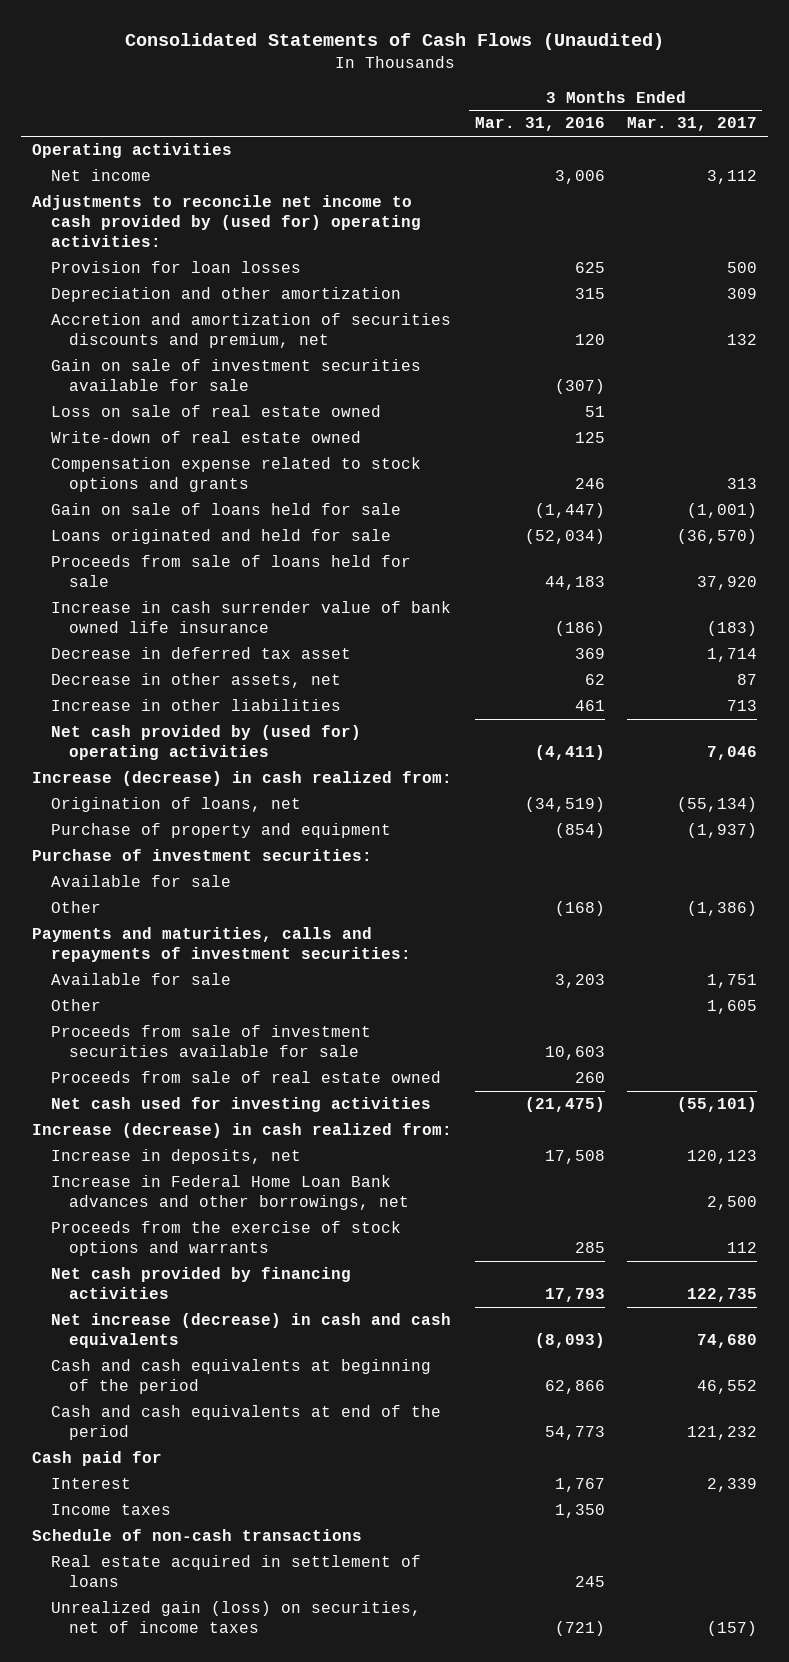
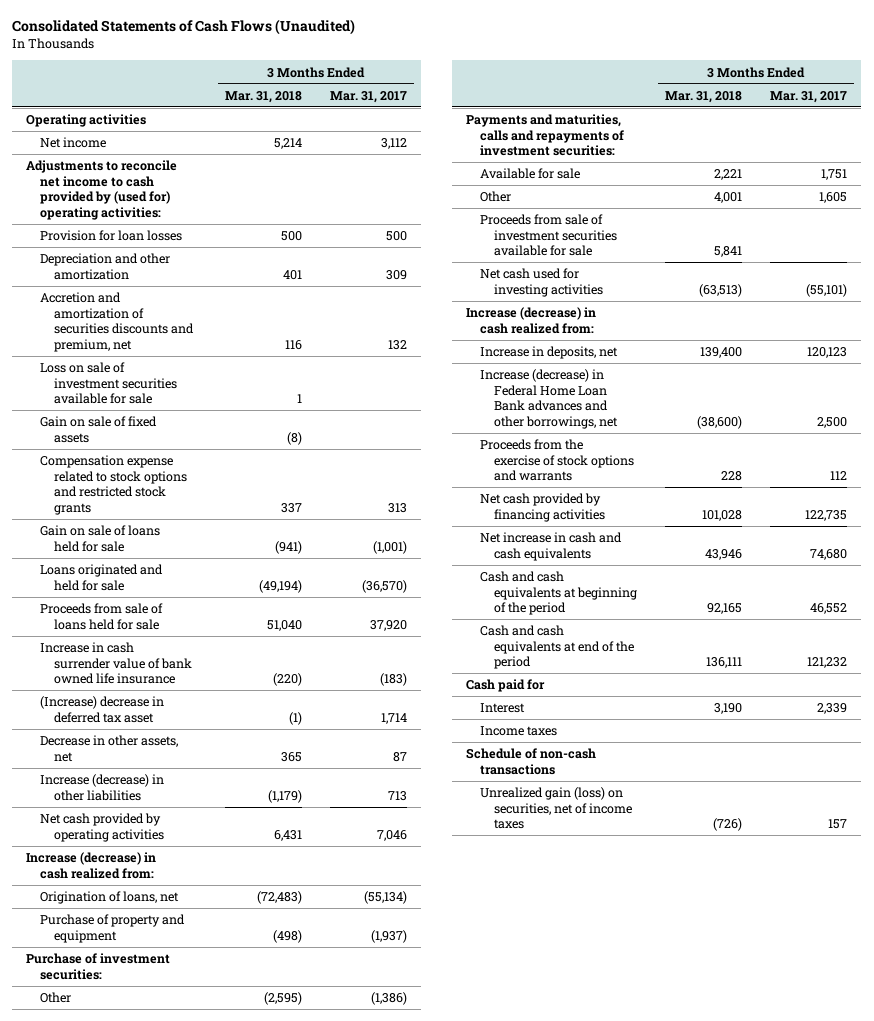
[474,117,605,132] Mar. 31, 2016 -> none
none -> [225,90,303,103] Mar. 31, 2018
[50,405,381,418] Loss on sale of real estate owned -> none
[50,431,361,444] Write-down of real estate owned -> none
[50,359,421,392] Gain on sale of investment securities available for sale -> [40,362,178,405] Loss on sale of investment securities available for sale
none -> [40,416,158,443] Gain on sale of fixed assets
[50,457,421,493] Compensation expense related to stock options and grants -> [40,455,188,515] Compensation expense related to stock options and restricted stock grants
[50,647,351,660] Decrease in deferred tax asset -> [40,696,165,723] (Increase) decrease in deferred tax asset
[50,699,341,712] Increase in other liabilities -> [40,774,165,801] Increase (decrease) in other liabilities
[50,725,361,761] Net cash provided by (used for) operating activities -> [40,813,165,842] Net cash provided by operating activities
[50,875,231,888] Available for sale -> none
[50,1071,441,1084] Proceeds from sale of real estate owned -> none
[50,1175,410,1211] Increase in Federal Home Loan Bank advances and other borrowings, net -> [480,369,619,429] Increase (decrease) in Federal Home Loan Bank advances and other borrowings, net
[50,1313,451,1349] Net increase (decrease) in cash and cash equivalents -> [480,532,623,561] Net increase in cash and cash equivalents
[50,1555,421,1588] Real estate acquired in settlement of loans -> none
[706,1621,757,1637] (157) -> [828,819,848,830] 157

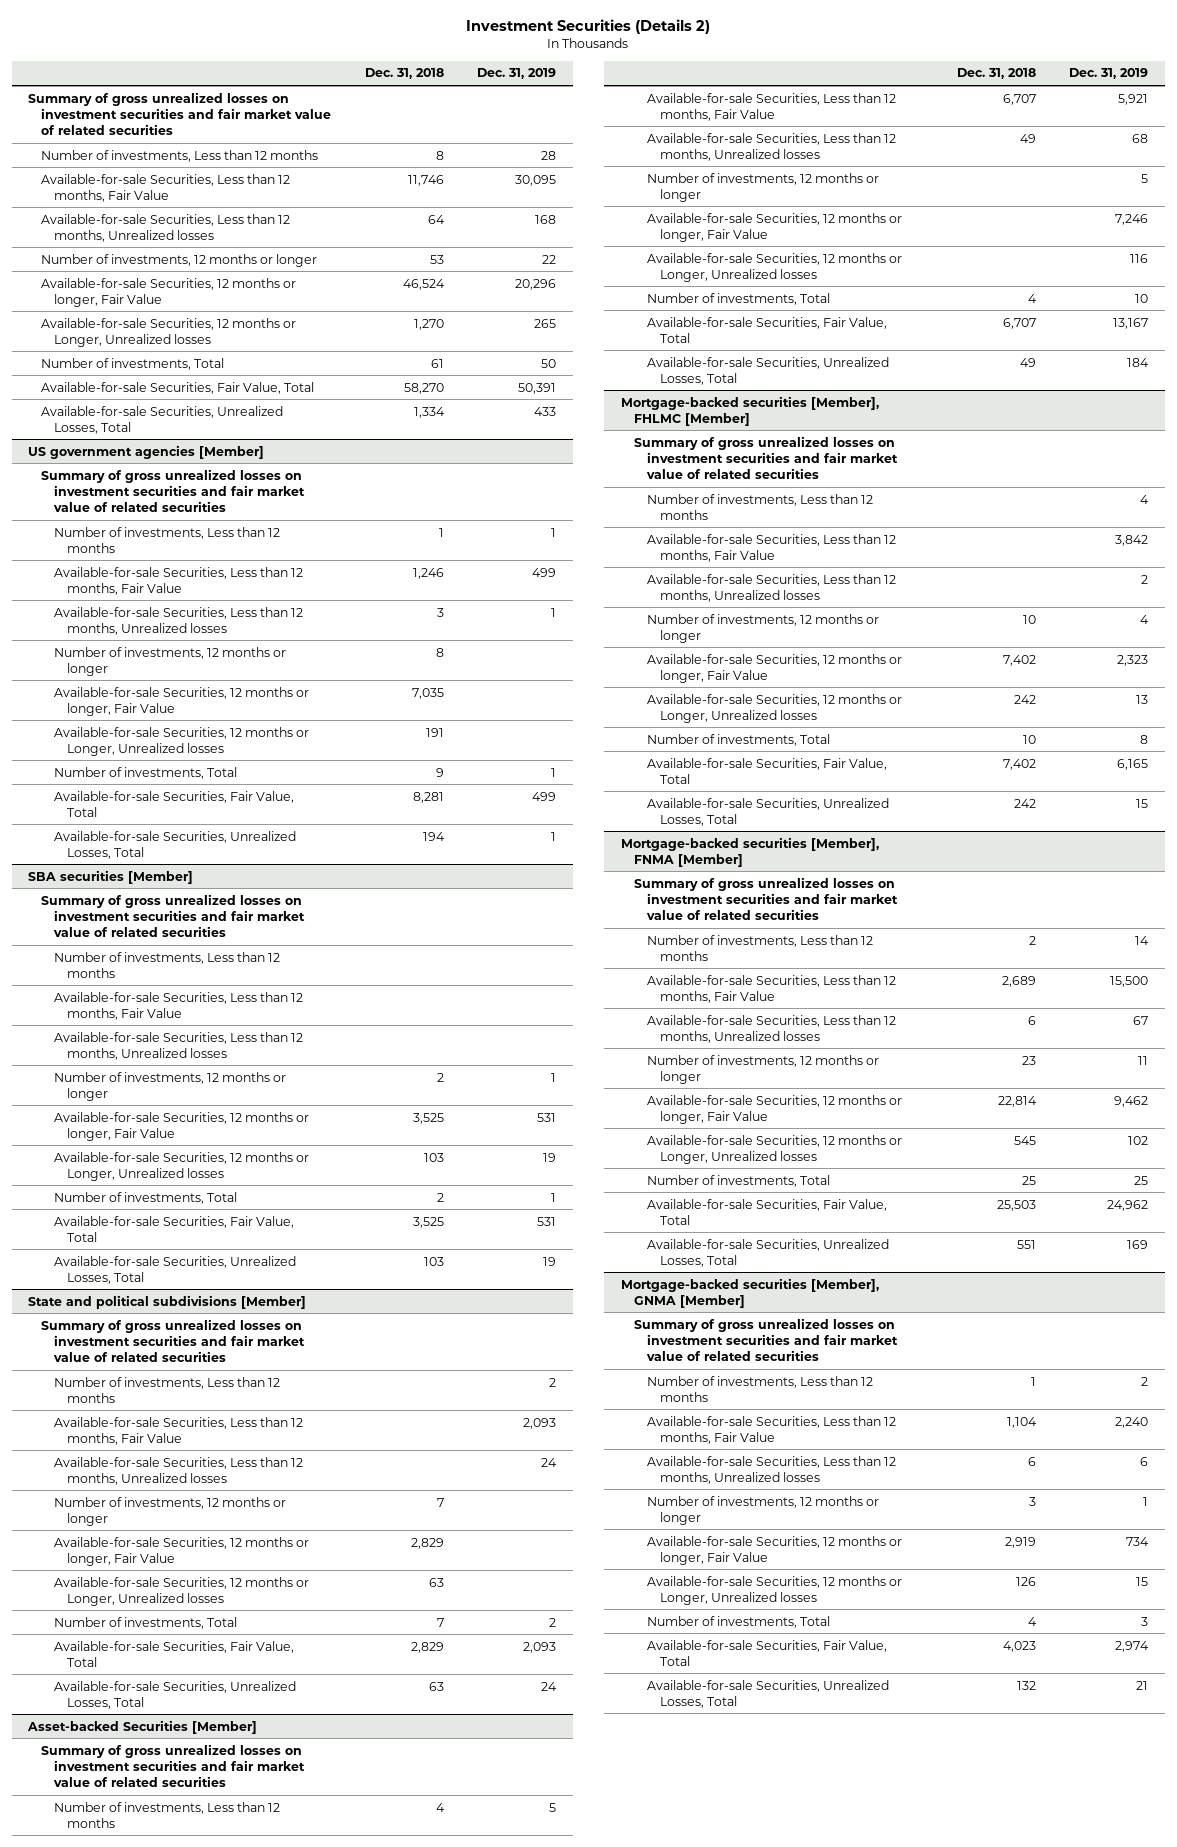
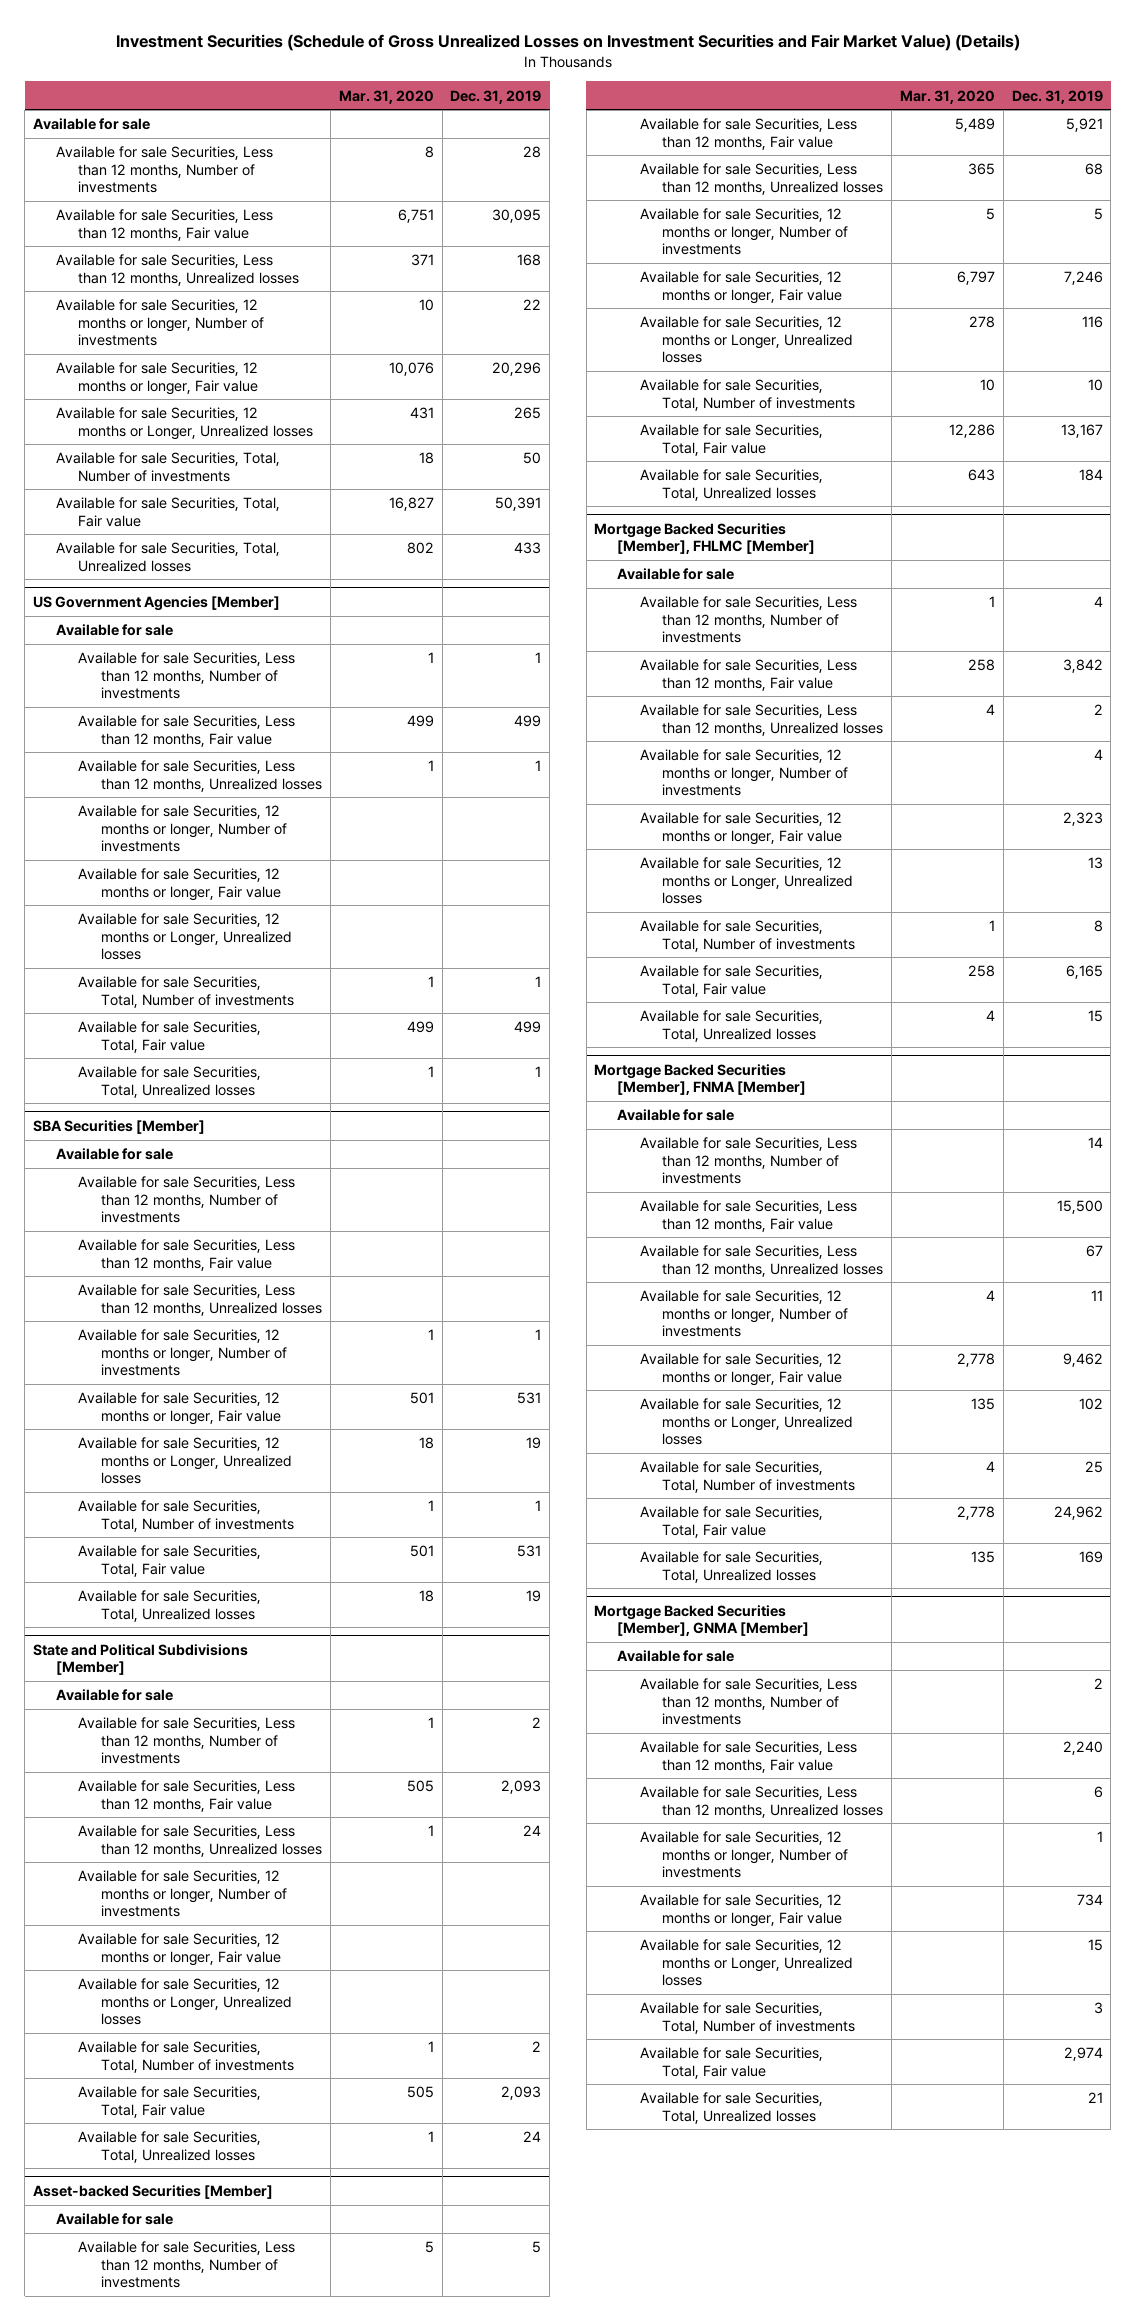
[466,19,711,35] Investment Securities (Details 2) -> [115,34,1020,52] Investment Securities (Schedule of Gross Unrealized Losses on Investment Securities and Fair Market Value) (Details)
[364,68,444,80] Dec. 31, 2018 -> none
none -> [338,89,434,104] Mar. 31, 2020
[28,91,332,135] Summary of gross unrealized losses on investment securities and fair market value of related securities -> none
[41,468,306,512] Summary of gross unrealized losses on investment securities and fair market value of related securities -> none
[41,893,306,937] Summary of gross unrealized losses on investment securities and fair market value of related securities -> none
[41,1318,306,1362] Summary of gross unrealized losses on investment securities and fair market value of related securities -> none
none -> [33,118,151,131] Available for sale
[41,149,319,162] Number of investments, Less than 12 months -> [55,146,273,194] Available for sale Securities, Less than 12 months, Number of investments
[41,173,291,202] Available-for-sale Securities, Less than 12 months, Fair Value -> [55,209,273,241] Available for sale Securities, Less than 12 months, Fair value
[41,213,291,242] Available-for-sale Securities, Less than 12 months, Unrealized losses -> [55,254,300,286] Available for sale Securities, Less than 12 months, Unrealized losses
[41,253,318,267] Number of investments, 12 months or longer -> [55,299,265,347] Available for sale Securities, 12 months or longer, Number of investments
[41,277,297,307] Available-for-sale Securities, 12 months or longer, Fair Value -> [55,362,259,395] Available for sale Securities, 12 months or longer, Fair value
[41,317,297,347] Available-for-sale Securities, 12 months or Longer, Unrealized losses -> [55,407,314,440] Available for sale Securities, 12 months or Longer, Unrealized losses
[41,357,225,370] Number of investments, Total -> [55,452,280,482] Available for sale Securities, Total, Number of investments
[41,381,315,394] Available-for-sale Securities, Fair Value, Total -> [55,497,280,527] Available for sale Securities, Total, Fair value
[41,405,284,434] Available-for-sale Securities, Unrealized Losses, Total -> [55,542,280,572] Available for sale Securities, Total, Unrealized losses
[28,444,265,459] US government agencies [Member] -> [33,595,281,611] US Government Agencies [Member]
none -> [55,624,173,637] Available for sale
[54,526,281,553] Number of investments, Less than 12 months -> [78,652,296,700] Available for sale Securities, Less than 12 months, Number of investments
[54,566,304,595] Available-for-sale Securities, Less than 12 months, Fair Value -> [78,715,296,747] Available for sale Securities, Less than 12 months, Fair value
[54,606,304,635] Available-for-sale Securities, Less than 12 months, Unrealized losses -> [78,760,323,792] Available for sale Securities, Less than 12 months, Unrealized losses
[54,646,287,676] Number of investments, 12 months or longer -> [78,805,288,853] Available for sale Securities, 12 months or longer, Number of investments
[54,686,310,716] Available-for-sale Securities, 12 months or longer, Fair Value -> [78,868,282,901] Available for sale Securities, 12 months or longer, Fair value
[54,726,310,756] Available-for-sale Securities, 12 months or Longer, Unrealized losses -> [78,913,293,961] Available for sale Securities, 12 months or Longer, Unrealized losses
[54,766,238,779] Number of investments, Total -> [78,976,295,1008] Available for sale Securities, Total, Number of investments
[54,790,295,817] Available-for-sale Securities, Fair Value, Total -> [78,1021,262,1053] Available for sale Securities, Total, Fair value
[54,830,297,859] Available-for-sale Securities, Unrealized Losses, Total -> [78,1066,262,1098] Available for sale Securities, Total, Unrealized losses
[28,869,194,884] SBA securities [Member] -> [33,1119,206,1134] SBA Securities [Member]
none -> [55,1148,173,1161] Available for sale
[54,951,281,978] Number of investments, Less than 12 months -> [78,1176,296,1224] Available for sale Securities, Less than 12 months, Number of investments
[54,991,304,1020] Available-for-sale Securities, Less than 12 months, Fair Value -> [78,1239,296,1271] Available for sale Securities, Less than 12 months, Fair value
[54,1031,304,1060] Available-for-sale Securities, Less than 12 months, Unrealized losses -> [78,1284,323,1316] Available for sale Securities, Less than 12 months, Unrealized losses
[54,1071,287,1101] Number of investments, 12 months or longer -> [78,1329,288,1377] Available for sale Securities, 12 months or longer, Number of investments
[54,1111,310,1141] Available-for-sale Securities, 12 months or longer, Fair Value -> [78,1392,282,1425] Available for sale Securities, 12 months or longer, Fair value
[54,1151,310,1181] Available-for-sale Securities, 12 months or Longer, Unrealized losses -> [78,1437,293,1485] Available for sale Securities, 12 months or Longer, Unrealized losses
[54,1191,238,1204] Number of investments, Total -> [78,1500,295,1532] Available for sale Securities, Total, Number of investments
[54,1215,295,1242] Available-for-sale Securities, Fair Value, Total -> [78,1545,262,1577] Available for sale Securities, Total, Fair value
[54,1255,297,1284] Available-for-sale Securities, Unrealized Losses, Total -> [78,1590,262,1622] Available for sale Securities, Total, Unrealized losses
[28,1294,307,1309] State and political subdivisions [Member] -> [33,1643,249,1676] State and Political Subdivisions [Member]
none -> [55,1689,173,1702] Available for sale
[54,1376,281,1403] Number of investments, Less than 12 months -> [78,1717,296,1765] Available for sale Securities, Less than 12 months, Number of investments
[54,1416,304,1445] Available-for-sale Securities, Less than 12 months, Fair Value -> [78,1780,296,1812] Available for sale Securities, Less than 12 months, Fair value
[54,1456,304,1485] Available-for-sale Securities, Less than 12 months, Unrealized losses -> [78,1825,323,1857] Available for sale Securities, Less than 12 months, Unrealized losses
[54,1496,287,1526] Number of investments, 12 months or longer -> [78,1870,288,1918] Available for sale Securities, 12 months or longer, Number of investments
[54,1536,310,1566] Available-for-sale Securities, 12 months or longer, Fair Value -> [78,1933,282,1966] Available for sale Securities, 12 months or longer, Fair value
[54,1576,310,1606] Available-for-sale Securities, 12 months or Longer, Unrealized losses -> [78,1978,293,2026] Available for sale Securities, 12 months or Longer, Unrealized losses
[54,1616,238,1629] Number of investments, Total -> [78,2041,295,2073] Available for sale Securities, Total, Number of investments
[54,1640,295,1667] Available-for-sale Securities, Fair Value, Total -> [78,2086,262,2118] Available for sale Securities, Total, Fair value
[54,1680,297,1709] Available-for-sale Securities, Unrealized Losses, Total -> [78,2131,262,2163] Available for sale Securities, Total, Unrealized losses
[41,1743,306,1787] Summary of gross unrealized losses on investment securities and fair market value of related securities -> none
[633,435,898,479] Summary of gross unrealized losses on investment securities and fair market value of related securities -> none
[633,876,898,920] Summary of gross unrealized losses on investment securities and fair market value of related securities -> none
[633,1317,898,1361] Summary of gross unrealized losses on investment securities and fair market value of related securities -> none
none -> [55,2213,173,2226] Available for sale
[54,1801,281,1828] Number of investments, Less than 12 months -> [78,2241,296,2289] Available for sale Securities, Less than 12 months, Number of investments
[646,92,896,121] Available-for-sale Securities, Less than 12 months, Fair Value -> [639,118,857,150] Available for sale Securities, Less than 12 months, Fair value
[646,132,896,161] Available-for-sale Securities, Less than 12 months, Unrealized losses -> [639,163,884,195] Available for sale Securities, Less than 12 months, Unrealized losses
[646,172,879,202] Number of investments, 12 months or longer -> [639,208,849,256] Available for sale Securities, 12 months or longer, Number of investments
[646,212,902,242] Available-for-sale Securities, 12 months or longer, Fair Value -> [639,271,843,304] Available for sale Securities, 12 months or longer, Fair value
[646,252,902,282] Available-for-sale Securities, 12 months or Longer, Unrealized losses -> [639,316,854,364] Available for sale Securities, 12 months or Longer, Unrealized losses
[646,292,830,305] Number of investments, Total -> [639,379,856,411] Available for sale Securities, Total, Number of investments
[646,316,887,343] Available-for-sale Securities, Fair Value, Total -> [639,424,823,456] Available for sale Securities, Total, Fair value
[646,356,889,385] Available-for-sale Securities, Unrealized Losses, Total -> [639,469,823,501] Available for sale Securities, Total, Unrealized losses
[620,395,879,426] Mortgage-backed securities [Member], FHLMC [Member] -> [594,522,815,555] Mortgage Backed Securities [Member], FHLMC [Member]
none -> [616,568,734,581] Available for sale
[646,493,873,520] Number of investments, Less than 12 months -> [639,596,857,644] Available for sale Securities, Less than 12 months, Number of investments
[646,533,896,562] Available-for-sale Securities, Less than 12 months, Fair Value -> [639,659,857,691] Available for sale Securities, Less than 12 months, Fair value
[646,573,896,602] Available-for-sale Securities, Less than 12 months, Unrealized losses -> [639,704,884,736] Available for sale Securities, Less than 12 months, Unrealized losses
[646,613,879,643] Number of investments, 12 months or longer -> [639,749,849,797] Available for sale Securities, 12 months or longer, Number of investments
[646,653,902,683] Available-for-sale Securities, 12 months or longer, Fair Value -> [639,812,843,845] Available for sale Securities, 12 months or longer, Fair value
[646,693,902,723] Available-for-sale Securities, 12 months or Longer, Unrealized losses -> [639,857,854,905] Available for sale Securities, 12 months or Longer, Unrealized losses
[646,733,830,746] Number of investments, Total -> [639,920,856,952] Available for sale Securities, Total, Number of investments
[646,757,887,784] Available-for-sale Securities, Fair Value, Total -> [639,965,823,997] Available for sale Securities, Total, Fair value
[646,797,889,826] Available-for-sale Securities, Unrealized Losses, Total -> [639,1010,823,1042] Available for sale Securities, Total, Unrealized losses
[620,836,879,867] Mortgage-backed securities [Member], FNMA [Member] -> [594,1063,806,1096] Mortgage Backed Securities [Member], FNMA [Member]
none -> [616,1109,734,1122] Available for sale
[646,934,873,961] Number of investments, Less than 12 months -> [639,1137,857,1185] Available for sale Securities, Less than 12 months, Number of investments
[646,974,896,1003] Available-for-sale Securities, Less than 12 months, Fair Value -> [639,1200,857,1232] Available for sale Securities, Less than 12 months, Fair value
[646,1014,896,1043] Available-for-sale Securities, Less than 12 months, Unrealized losses -> [639,1245,884,1277] Available for sale Securities, Less than 12 months, Unrealized losses
[646,1054,879,1084] Number of investments, 12 months or longer -> [639,1290,849,1338] Available for sale Securities, 12 months or longer, Number of investments
[646,1094,902,1124] Available-for-sale Securities, 12 months or longer, Fair Value -> [639,1353,843,1386] Available for sale Securities, 12 months or longer, Fair value
[646,1134,902,1164] Available-for-sale Securities, 12 months or Longer, Unrealized losses -> [639,1398,854,1446] Available for sale Securities, 12 months or Longer, Unrealized losses
[646,1174,830,1187] Number of investments, Total -> [639,1461,856,1493] Available for sale Securities, Total, Number of investments
[646,1198,887,1225] Available-for-sale Securities, Fair Value, Total -> [639,1506,823,1538] Available for sale Securities, Total, Fair value
[646,1238,889,1267] Available-for-sale Securities, Unrealized Losses, Total -> [639,1551,823,1583] Available for sale Securities, Total, Unrealized losses
[620,1277,879,1308] Mortgage-backed securities [Member], GNMA [Member] -> [594,1604,809,1637] Mortgage Backed Securities [Member], GNMA [Member]
none -> [616,1650,734,1663] Available for sale
[646,1375,873,1402] Number of investments, Less than 12 months -> [639,1678,857,1726] Available for sale Securities, Less than 12 months, Number of investments
[646,1415,896,1444] Available-for-sale Securities, Less than 12 months, Fair Value -> [639,1741,857,1773] Available for sale Securities, Less than 12 months, Fair value
[646,1455,896,1484] Available-for-sale Securities, Less than 12 months, Unrealized losses -> [639,1786,884,1818] Available for sale Securities, Less than 12 months, Unrealized losses
[646,1495,879,1525] Number of investments, 12 months or longer -> [639,1831,849,1879] Available for sale Securities, 12 months or longer, Number of investments
[646,1535,902,1565] Available-for-sale Securities, 12 months or longer, Fair Value -> [639,1894,843,1927] Available for sale Securities, 12 months or longer, Fair value
[646,1575,902,1605] Available-for-sale Securities, 12 months or Longer, Unrealized losses -> [639,1939,854,1987] Available for sale Securities, 12 months or Longer, Unrealized losses
[646,1615,830,1628] Number of investments, Total -> [639,2002,856,2034] Available for sale Securities, Total, Number of investments
[646,1639,887,1666] Available-for-sale Securities, Fair Value, Total -> [639,2047,823,2079] Available for sale Securities, Total, Fair value
[646,1679,889,1708] Available-for-sale Securities, Unrealized Losses, Total -> [639,2092,823,2124] Available for sale Securities, Total, Unrealized losses

